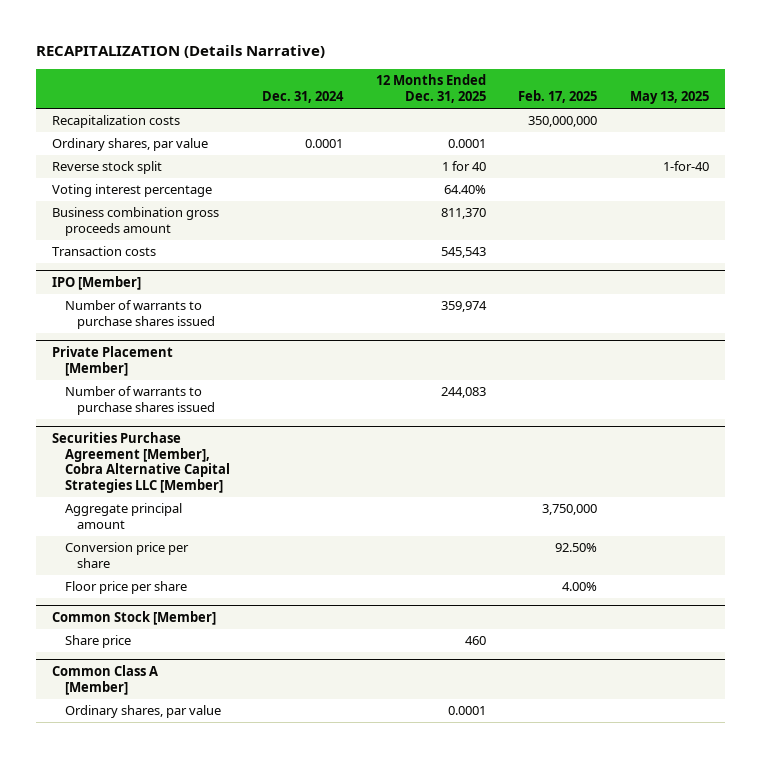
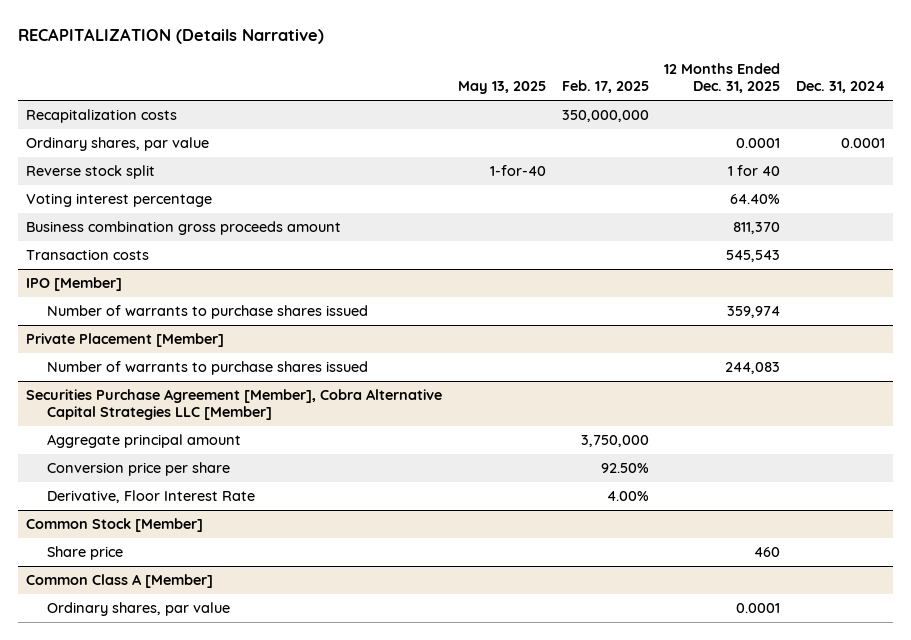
[64,581,187,595] Floor price per share -> [46,490,255,504] Derivative, Floor Interest Rate

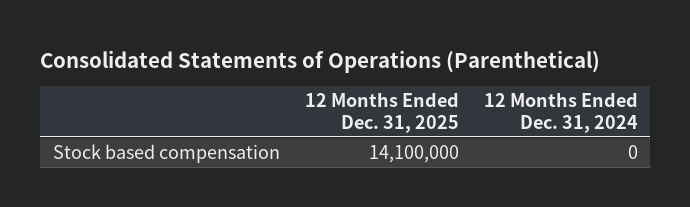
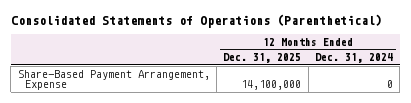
[52,144,280,164] Stock based compensation -> [17,69,210,91] Share-Based Payment Arrangement, Expense

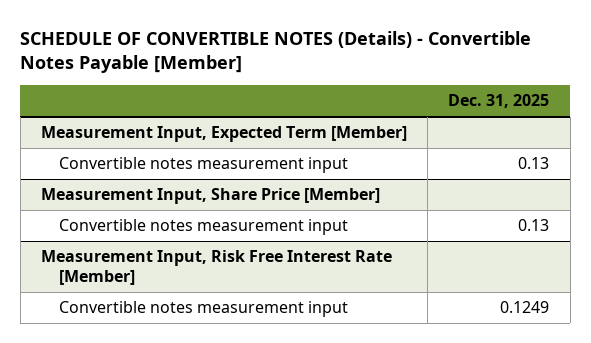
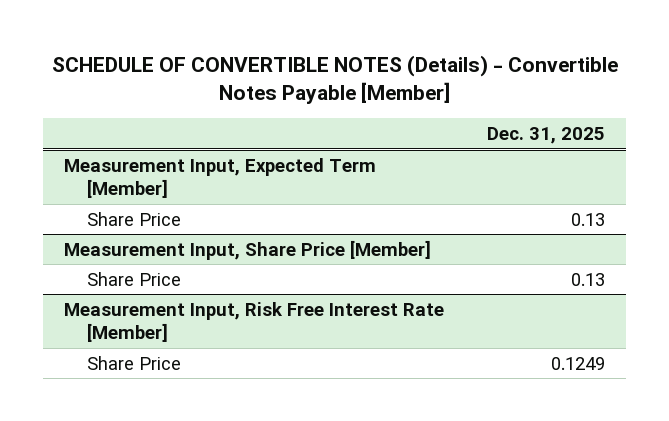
[59,157,349,174] Convertible notes measurement input -> [87,211,182,226] Share Price
[59,219,349,236] Convertible notes measurement input -> [87,271,182,286] Share Price
[59,301,349,318] Convertible notes measurement input -> [87,355,182,370] Share Price

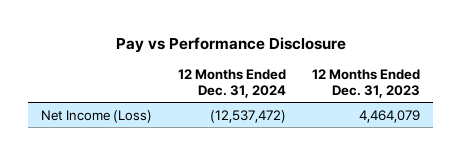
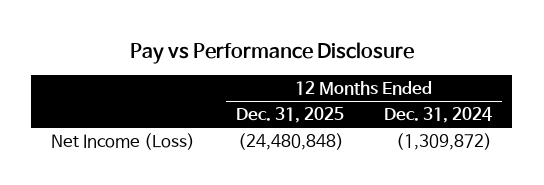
[312,68,421,99] 12 Months Ended Dec. 31, 2023 -> none
none -> [235,107,344,124] Dec. 31, 2025
[210,109,287,123] (12,537,472) -> [396,133,493,151] (1,309,872)

